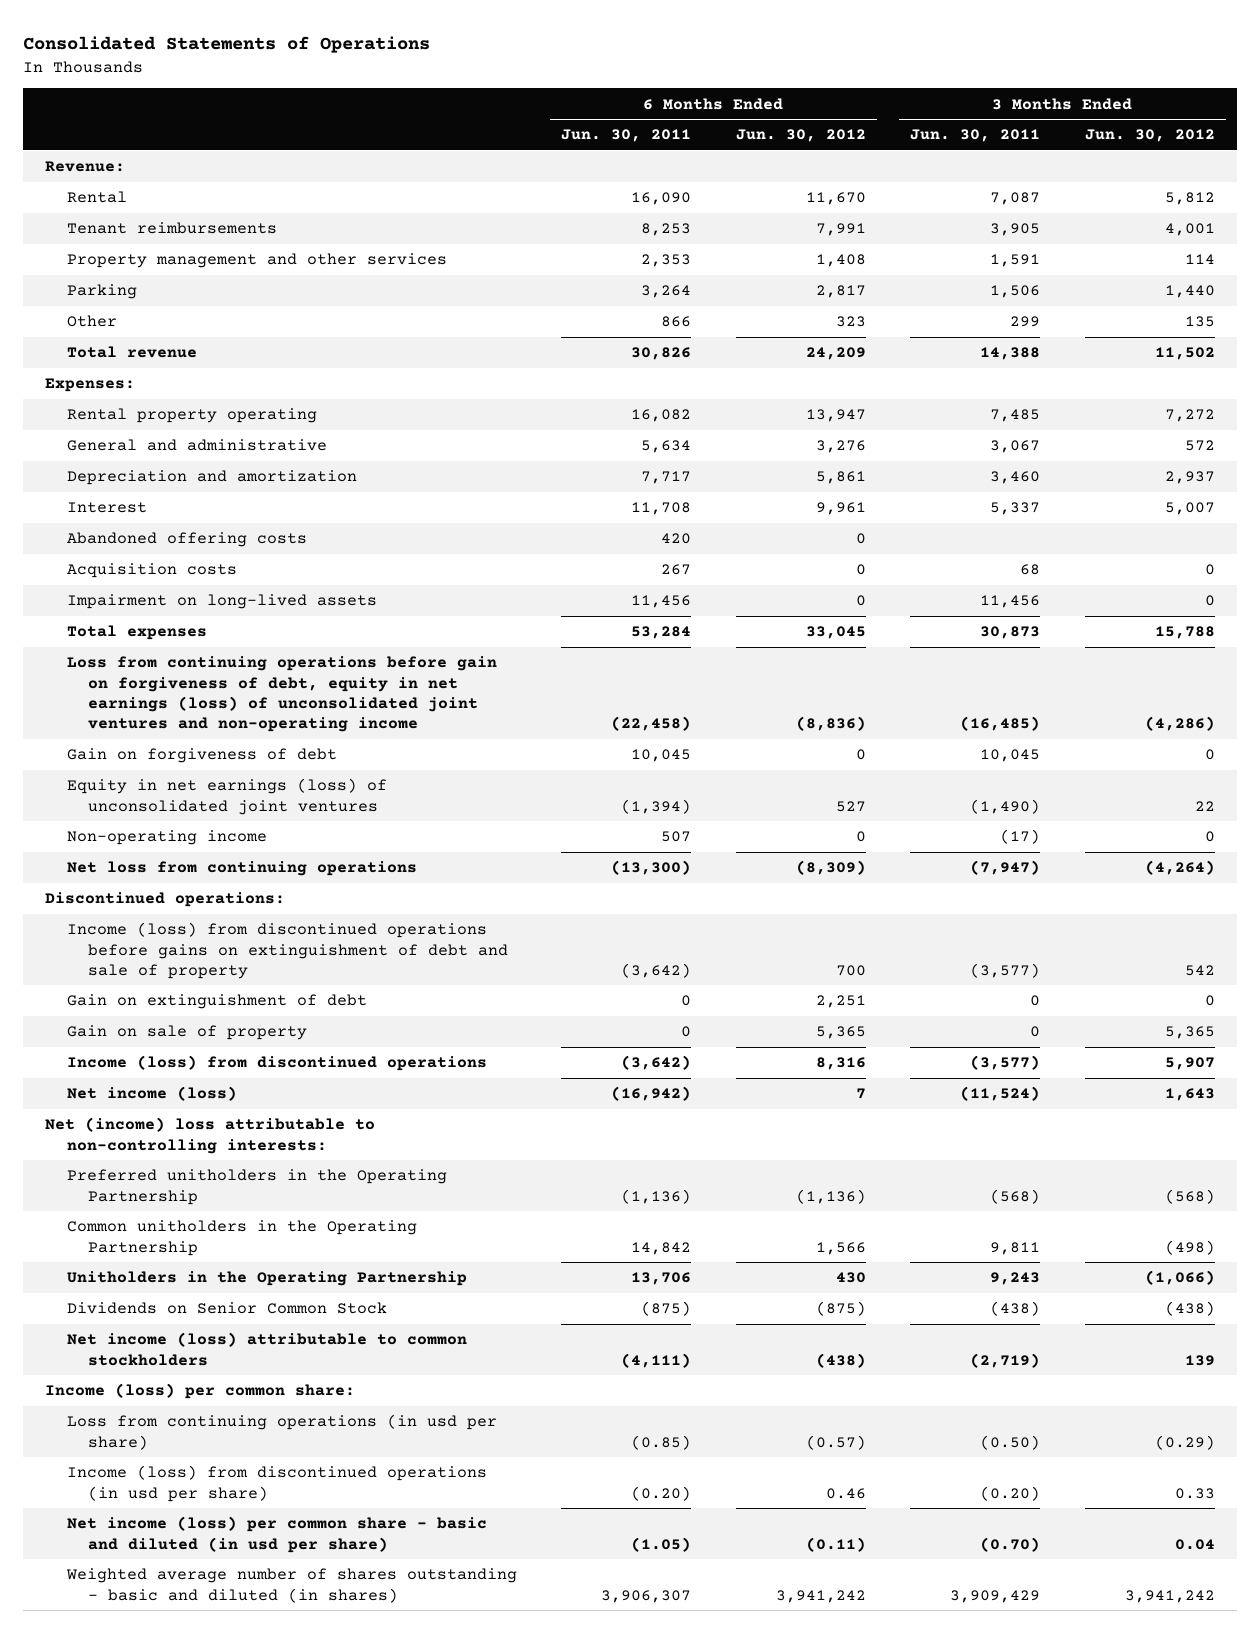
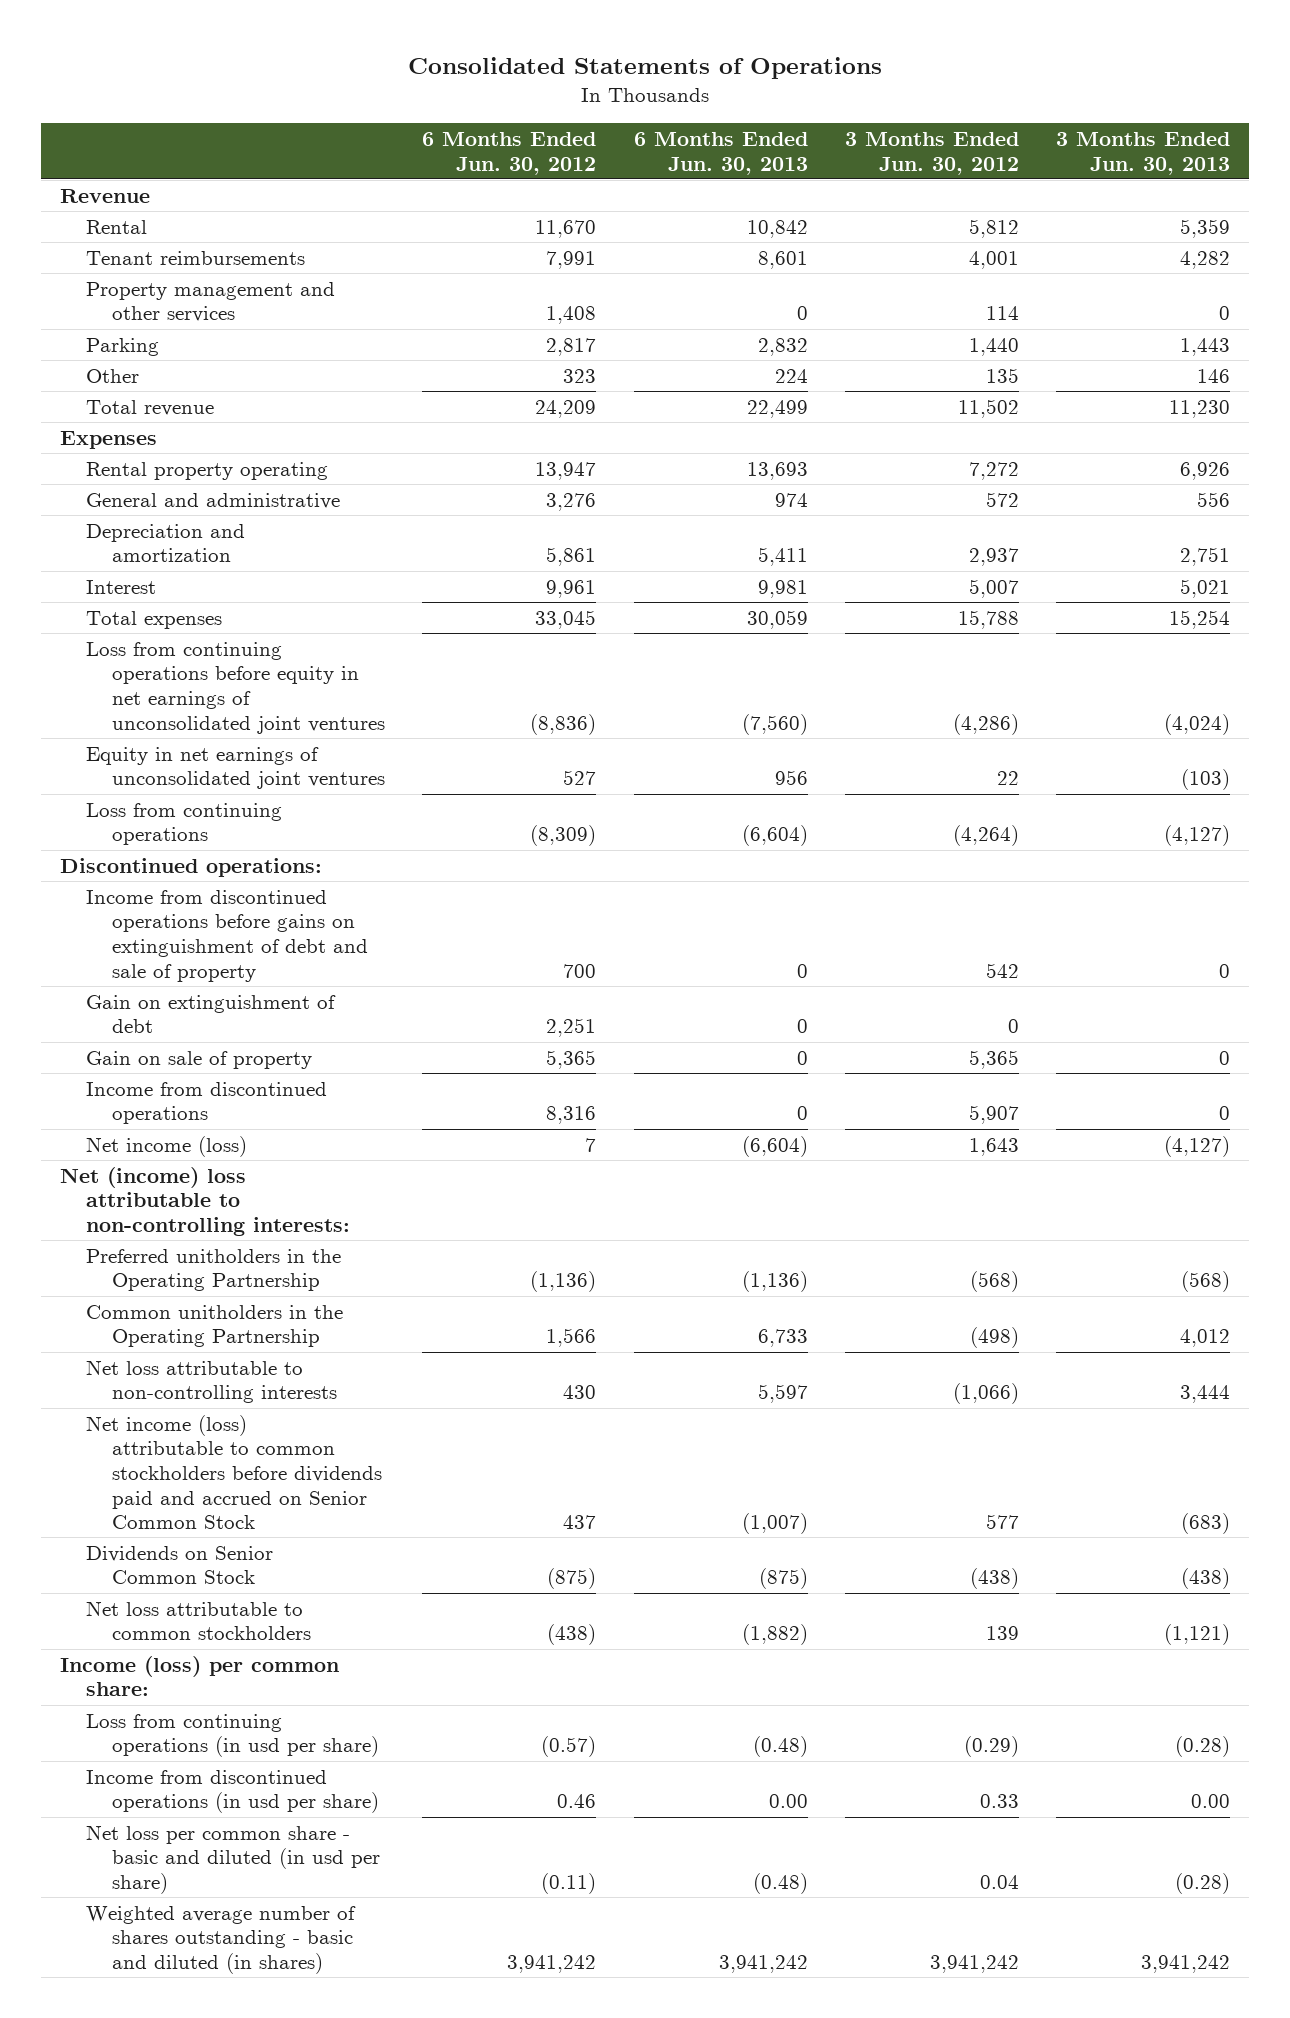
[561,129,692,143] Jun. 30, 2011 -> none
[910,129,1041,143] Jun. 30, 2011 -> none
none -> [633,132,808,175] 6 Months Ended Jun. 30, 2013
none -> [1056,132,1231,175] 3 Months Ended Jun. 30, 2013
[45,161,126,173] Revenue: -> [59,188,150,203] Revenue
[45,378,136,393] Expenses: -> [59,430,157,449] Expenses
[66,532,307,548] Abandoned offering costs -> none
[66,563,237,579] Acquisition costs -> none
[66,594,377,610] Impairment on long-lived assets -> none
[66,748,337,764] Gain on forgiveness of debt -> none
[66,830,267,846] Non-operating income -> none
[66,656,497,733] Loss from continuing operations before gain on forgiveness of debt, equity in net earnings (loss) of unconsolidated joint ventures and non-operating income -> [85,641,385,734] Loss from continuing operations before equity in net earnings of unconsolidated joint ventures
[66,778,387,815] Equity in net earnings (loss) of unconsolidated joint ventures -> [85,746,385,790] Equity in net earnings of unconsolidated joint ventures
[66,861,417,877] Net loss from continuing operations -> [85,802,282,846] Loss from continuing operations
[66,922,508,979] Income (loss) from discontinued operations before gains on extinguishment of debt and sale of property -> [85,889,368,982] Income from discontinued operations before gains on extinguishment of debt and sale of property
[66,1055,487,1072] Income (loss) from discontinued operations -> [85,1081,327,1125] Income from discontinued operations
[66,1271,467,1287] Unitholders in the Operating Partnership -> [85,1359,337,1404] Net loss attributable to non-controlling interests
none -> [85,1414,382,1530] Net income (loss) attributable to common stockholders before dividends paid and accrued on Senior Common Stock
[66,1332,467,1366] Net income (loss) attributable to common stockholders -> [85,1600,311,1641] Net loss attributable to common stockholders
[66,1465,487,1502] Income (loss) from discontinued operations (in usd per share) -> [85,1769,379,1814] Income from discontinued operations (in usd per share)
[66,1516,487,1553] Net income (loss) per common share - basic and diluted (in usd per share) -> [85,1824,380,1894] Net loss per common share - basic and diluted (in usd per share)

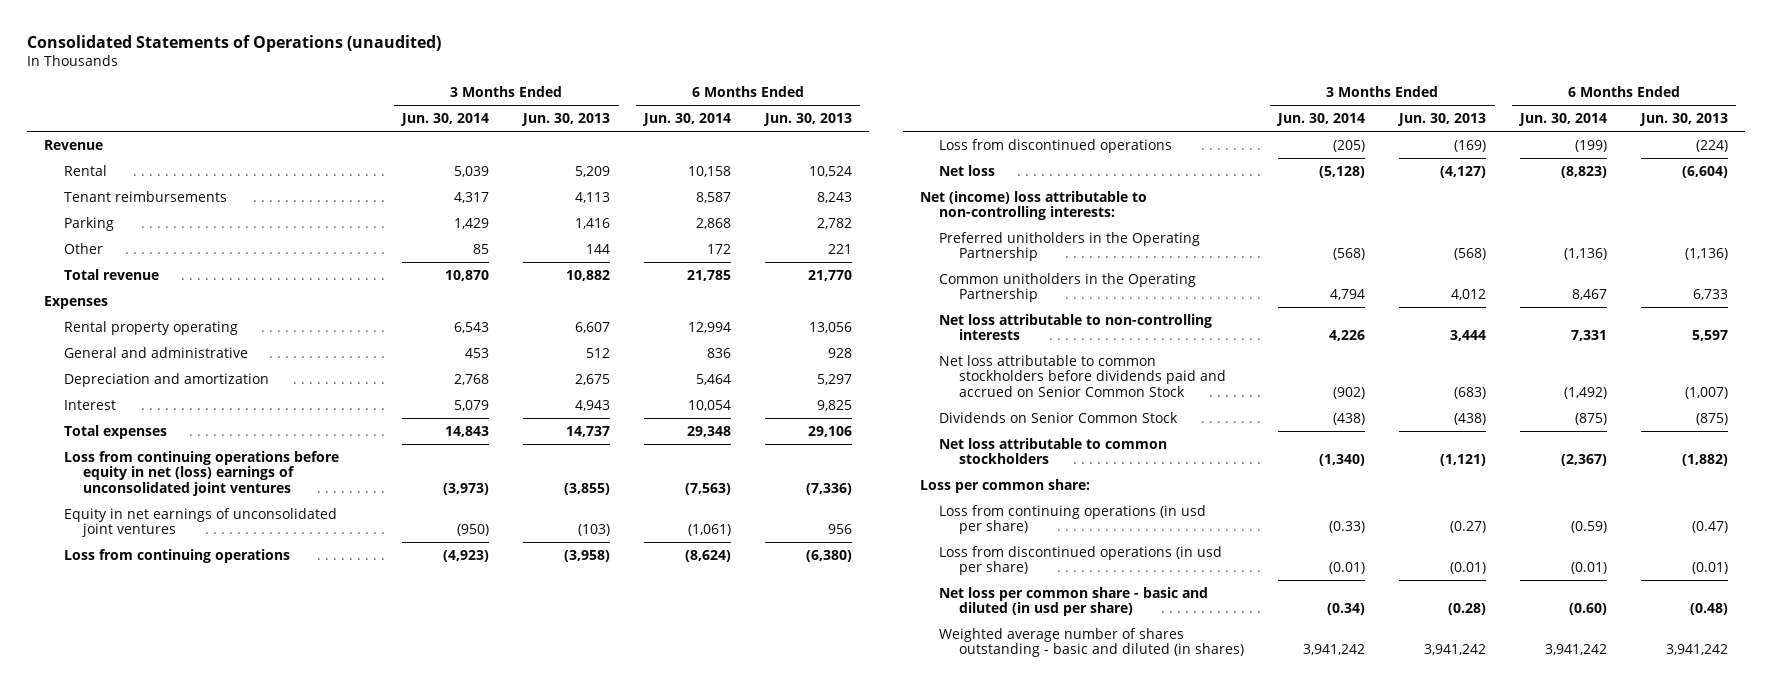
[408,56,883,79] Consolidated Statements of Operations -> [26,34,441,52] Consolidated Statements of Operations (unaudited)
[422,132,597,175] 6 Months Ended Jun. 30, 2012 -> none
[845,132,1020,175] 3 Months Ended Jun. 30, 2012 -> none
none -> [400,112,490,126] Jun. 30, 2014
none -> [642,112,732,126] Jun. 30, 2014
[85,281,335,323] Property management and other services -> none
[746,219,808,238] 10,842 -> [808,165,852,177] 10,524
[1180,218,1231,238] 5,359 -> [575,165,611,177] 5,209
[757,250,808,269] 8,601 -> [816,191,852,203] 8,243
[1180,250,1231,269] 4,282 -> [575,191,611,203] 4,113
[757,337,808,356] 2,832 -> [816,217,852,229] 2,782
[1180,337,1231,356] 1,443 -> [575,217,611,229] 1,416
[774,368,808,383] 224 -> [827,243,852,254] 221
[1197,368,1231,383] 146 -> [586,243,611,254] 144
[746,399,808,418] 22,499 -> [807,269,852,281] 21,770
[1169,399,1231,418] 11,230 -> [566,269,611,281] 10,882
[746,461,808,480] 13,693 -> [808,321,852,333] 13,056
[1180,461,1231,480] 6,926 -> [575,321,611,333] 6,607
[774,492,808,507] 974 -> [827,347,852,358] 928
[1197,491,1231,507] 556 -> [586,347,611,358] 512
[757,547,808,567] 5,411 -> [816,373,852,385] 5,297
[1180,547,1231,567] 2,751 -> [575,373,611,385] 2,675
[757,579,808,598] 9,981 -> [816,399,852,411] 9,825
[1180,578,1231,598] 5,021 -> [575,399,611,411] 4,943
[746,609,808,629] 30,059 -> [807,425,852,437] 29,106
[1169,609,1231,629] 15,254 -> [566,425,611,437] 14,737
[85,641,385,734] Loss from continuing operations before equity in net earnings of unconsolidated joint ventures -> [63,450,339,497] Loss from continuing operations before equity in net (loss) earnings of unconsolidated joint ventures
[741,713,808,735] (7,560) -> [805,483,852,496] (7,336)
[1164,713,1231,735] (4,024) -> [564,483,611,496] (3,855)
[59,857,322,877] Discontinued operations: -> none
[85,889,368,982] Income from discontinued operations before gains on extinguishment of debt and sale of property -> none
[85,994,336,1034] Gain on extinguishment of debt -> none
[85,1050,312,1069] Gain on sale of property -> none
[741,825,808,847] (6,604) -> [805,549,852,562] (6,380)
[1164,825,1231,847] (4,127) -> [564,549,611,562] (3,958)
[85,1081,327,1125] Income from discontinued operations -> [939,138,1173,153] Loss from discontinued operations
[796,1106,808,1121] 0 -> [1695,139,1728,152] (224)
[1219,1106,1231,1121] 0 -> [1454,139,1487,152] (169)
[85,1135,247,1157] Net income (loss) -> [939,164,996,176] Net loss
[85,1414,382,1530] Net income (loss) attributable to common stockholders before dividends paid and accrued on Senior Common Stock -> [939,354,1227,398] Net loss attributable to common stockholders before dividends paid and accrued on Senior Common Stock
[59,1655,339,1697] Income (loss) per common share: -> [919,478,1090,493] Loss per common share:
[752,1736,808,1758] (0.48) -> [1691,521,1728,534] (0.47)
[1175,1736,1231,1758] (0.28) -> [1450,521,1487,534] (0.27)
[85,1769,379,1814] Income from discontinued operations (in usd per share) -> [939,545,1223,576] Loss from discontinued operations (in usd per share)
[768,1794,808,1809] 0.00 -> [1691,562,1728,575] (0.01)
[1191,1794,1231,1809] 0.00 -> [1450,562,1487,575] (0.01)

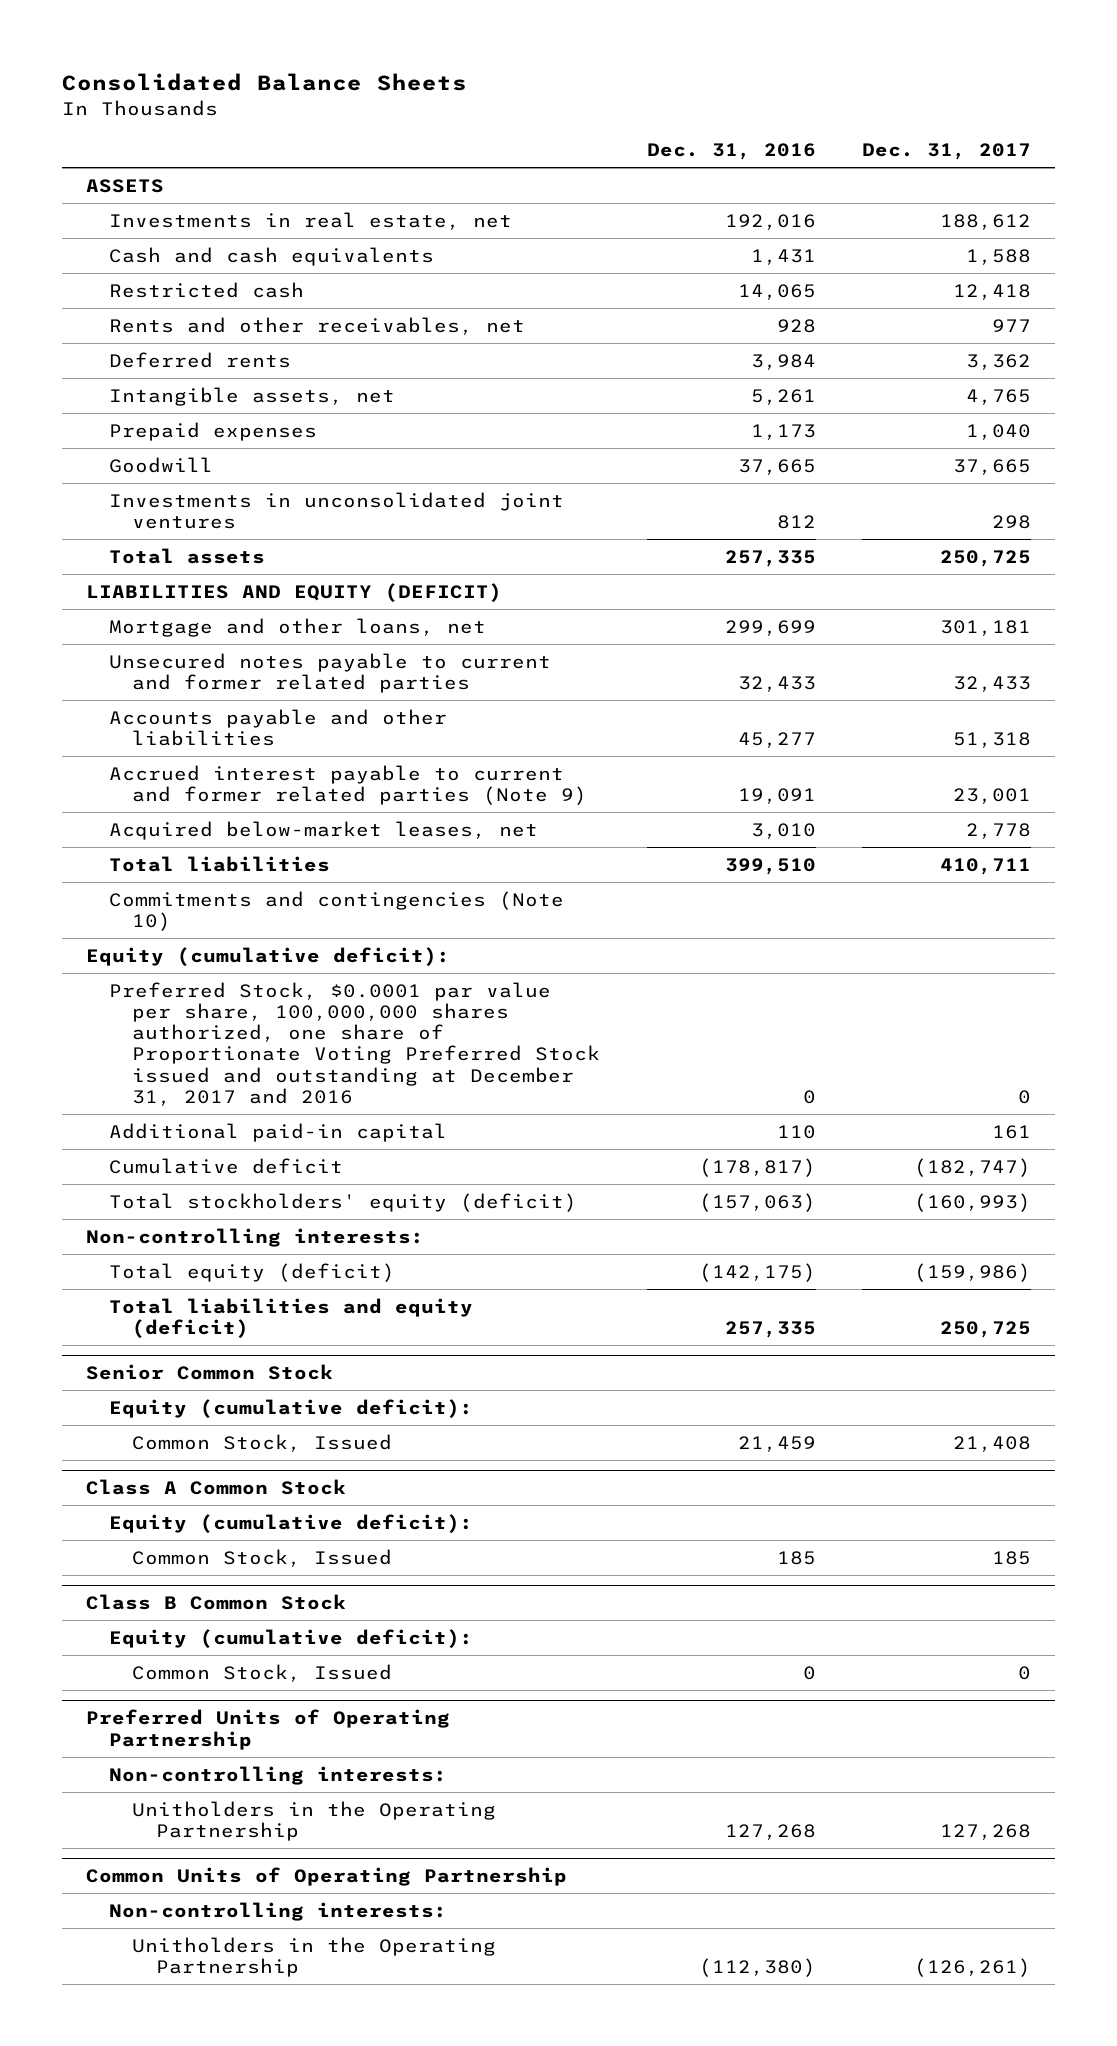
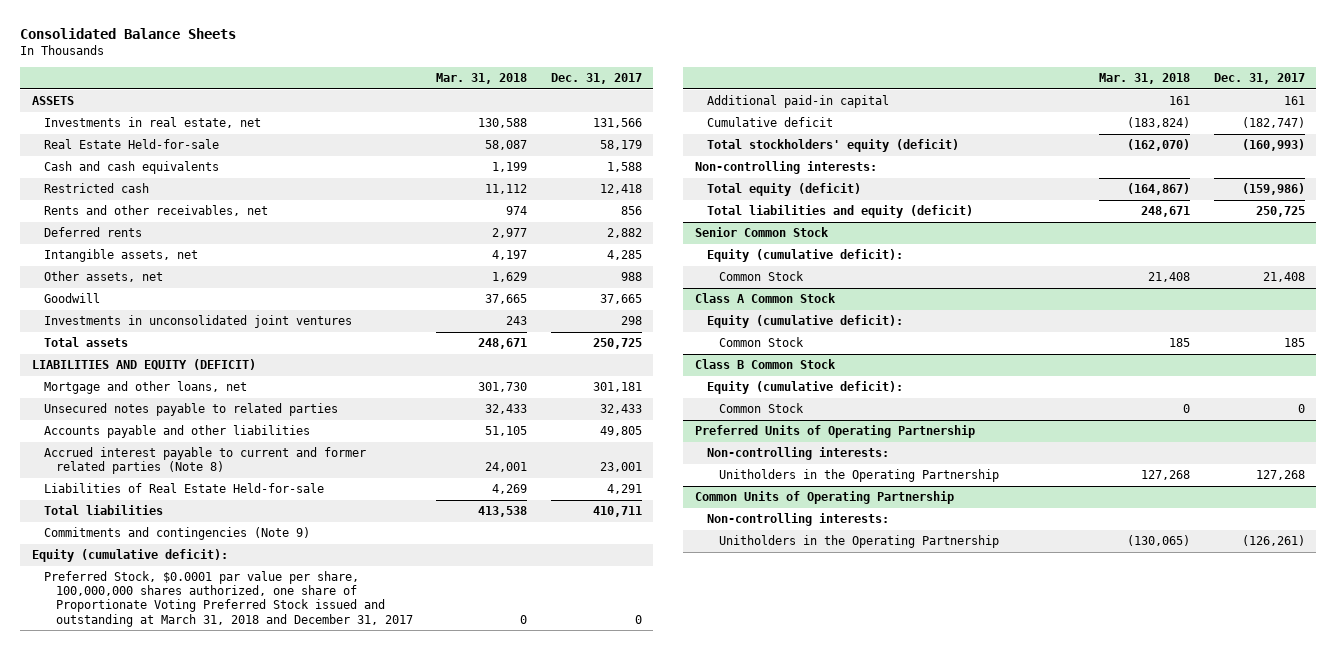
[646,143,816,161] Dec. 31, 2016 -> none
none -> [436,73,528,85] Mar. 31, 2018
[940,213,1032,230] 188,612 -> [592,118,642,129] 131,566
none -> [43,139,219,150] Real Estate Held-for-sale
[108,421,317,441] Prepaid expenses -> none
[992,318,1032,332] 977 -> [620,206,642,216] 856
[966,353,1032,370] 3,362 -> [606,228,642,239] 2,882
[966,388,1032,405] 4,765 -> [606,250,642,261] 4,285
none -> [43,271,163,283] Other assets, net
[108,820,538,840] Acquired below-market leases, net -> none
[108,652,551,693] Unsecured notes payable to current and former related parties -> [43,403,338,417] Unsecured notes payable to related parties
[953,731,1032,748] 51,318 -> [599,426,642,437] 49,805
[108,764,588,805] Accrued interest payable to current and former related parties (Note 9) -> [43,447,366,475] Accrued interest payable to current and former related parties (Note 8)
none -> [43,483,324,494] Liabilities of Real Estate Held-for-sale
[108,890,564,931] Commitments and contingencies (Note 10) -> [43,527,310,541] Commitments and contingencies (Note 9)
[108,981,601,1107] Preferred Stock, $0.0001 par value per share, 100,000,000 shares authorized, one share of Proportionate Voting Preferred Stock issued and outstanding at December 31, 2017 and 2016 -> [43,571,413,627] Preferred Stock, $0.0001 par value per share, 100,000,000 shares authorized, one share of Proportionate Voting Preferred Stock issued and outstanding at March 31, 2018 and December 31, 2017
[132,1433,393,1452] Common Stock, Issued -> [718,271,804,282] Common Stock
[132,1548,393,1567] Common Stock, Issued -> [718,337,804,348] Common Stock
[132,1663,393,1682] Common Stock, Issued -> [718,403,804,414] Common Stock

